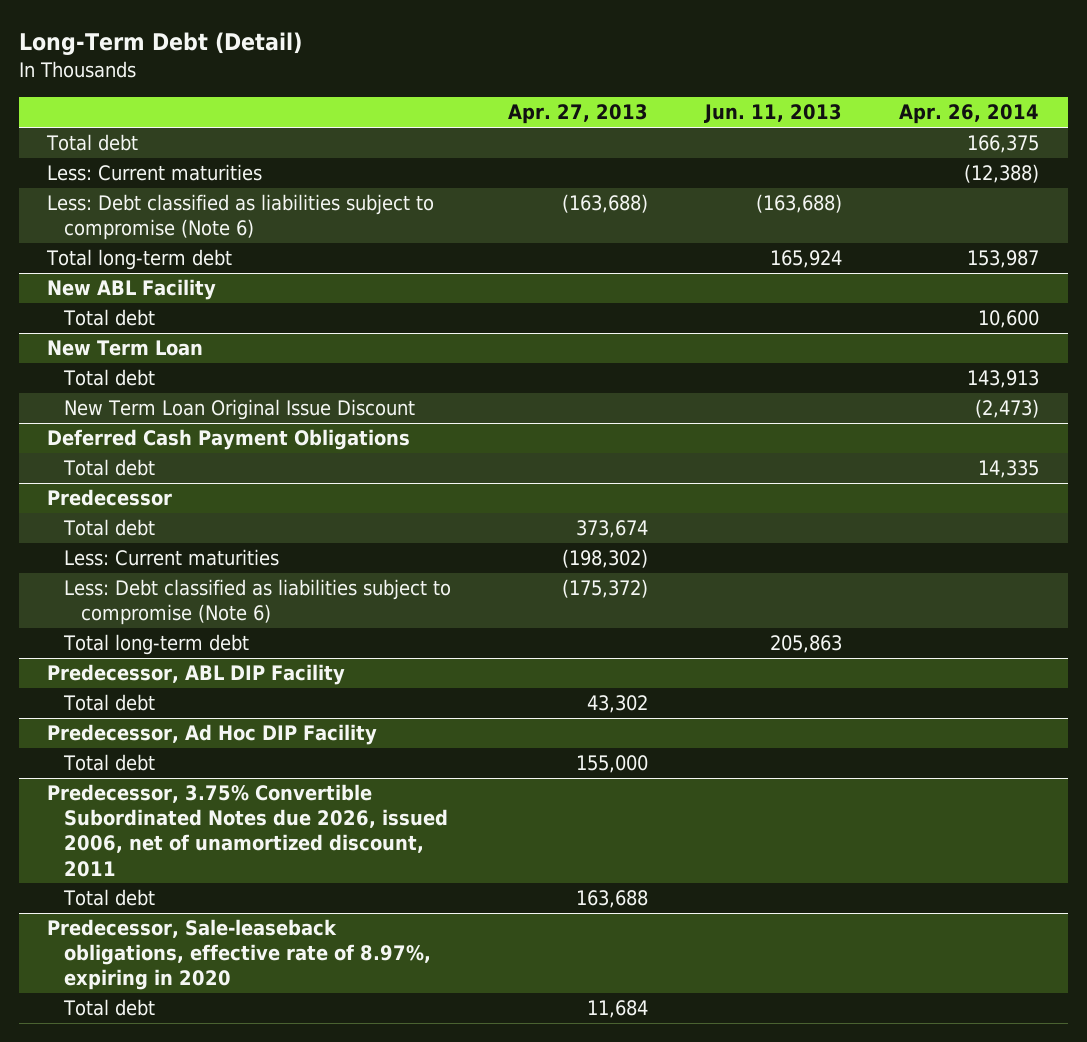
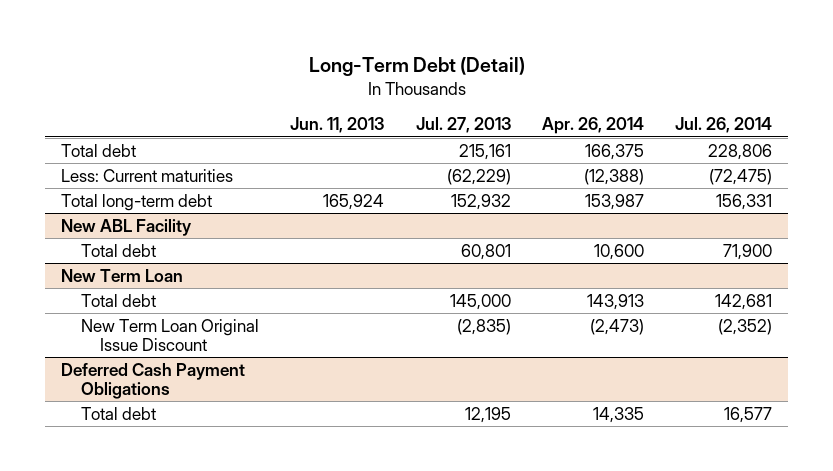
[508,104,649,125] Apr. 27, 2013 -> none
none -> [415,117,511,134] Jul. 27, 2013
none -> [675,117,773,134] Jul. 26, 2014
[47,194,435,241] Less: Debt classified as liabilities subject to compromise (Note 6) -> none
[47,489,173,507] Predecessor -> none
[63,519,156,537] Total debt -> none
[64,549,280,567] Less: Current maturities -> none
[64,579,452,626] Less: Debt classified as liabilities subject to compromise (Note 6) -> none
[63,634,250,656] Total long-term debt -> none
[47,664,346,686] Predecessor, ABL DIP Facility -> none
[63,694,156,712] Total debt -> none
[47,724,378,746] Predecessor, Ad Hoc DIP Facility -> none
[63,754,156,772] Total debt -> none
[47,784,449,877] Predecessor, 3.75% Convertible Subordinated Notes due 2026, issued 2006, net of unamortized discount, 2011 -> none
[63,889,156,907] Total debt -> none
[47,919,432,991] Predecessor, Sale-leaseback obligations, effective rate of 8.97%, expiring in 2020 -> none
[63,999,156,1017] Total debt -> none

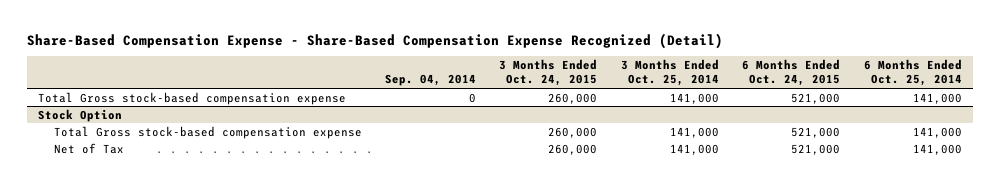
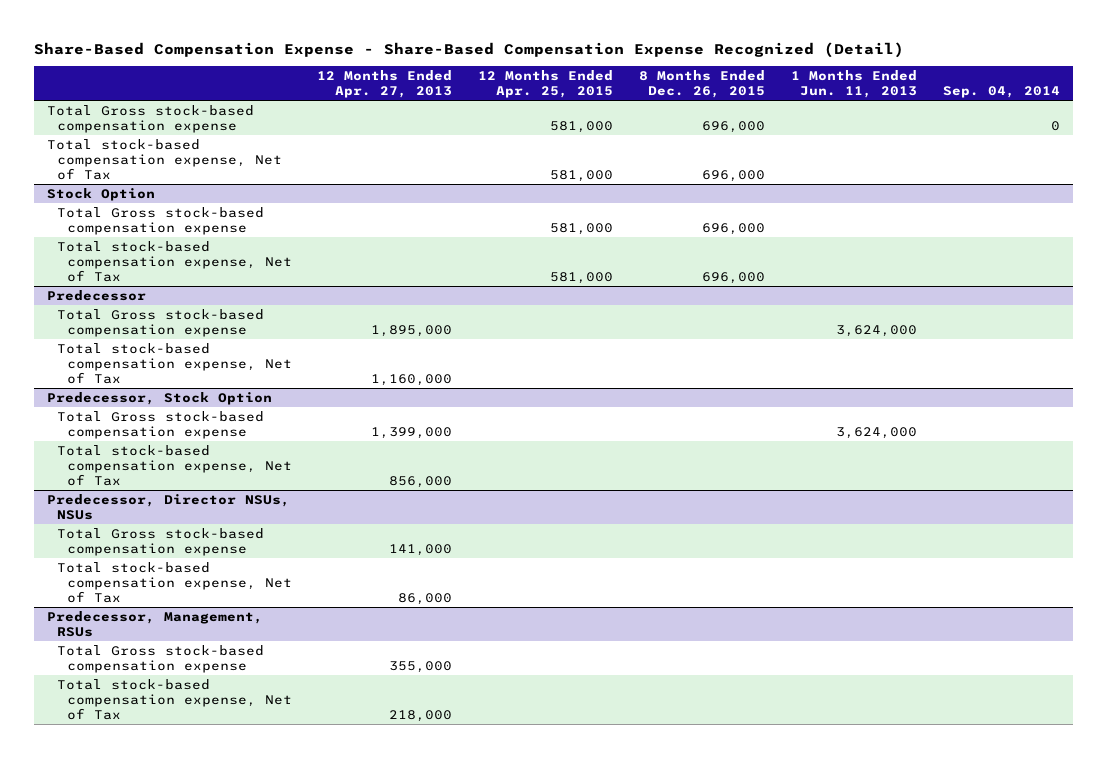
[499,59,598,87] 3 Months Ended Oct. 24, 2015 -> none
[620,59,719,87] 3 Months Ended Oct. 25, 2014 -> none
[742,59,841,87] 6 Months Ended Oct. 24, 2015 -> none
[863,59,962,87] 6 Months Ended Oct. 25, 2014 -> none
none -> [317,69,453,98] 12 Months Ended Apr. 27, 2013
none -> [478,69,614,98] 12 Months Ended Apr. 25, 2015
none -> [639,69,766,98] 8 Months Ended Dec. 26, 2015
none -> [791,69,918,98] 1 Months Ended Jun. 11, 2013
none -> [47,138,282,180] Total stock-based compensation expense, Net of Tax
[53,142,124,154] Net of Tax -> [56,240,292,282] Total stock-based compensation expense, Net of Tax
none -> [47,289,147,301] Predecessor
none -> [56,308,264,337] Total Gross stock-based compensation expense
none -> [56,342,292,384] Total stock-based compensation expense, Net of Tax
none -> [47,391,273,405] Predecessor, Stock Option
none -> [56,410,264,439] Total Gross stock-based compensation expense
none -> [56,444,292,486] Total stock-based compensation expense, Net of Tax
none -> [47,493,291,520] Predecessor, Director NSUs, NSUs
none -> [56,527,264,556] Total Gross stock-based compensation expense
none -> [56,561,292,603] Total stock-based compensation expense, Net of Tax
none -> [47,610,264,637] Predecessor, Management, RSUs
none -> [56,644,264,673] Total Gross stock-based compensation expense
none -> [56,678,292,720] Total stock-based compensation expense, Net of Tax

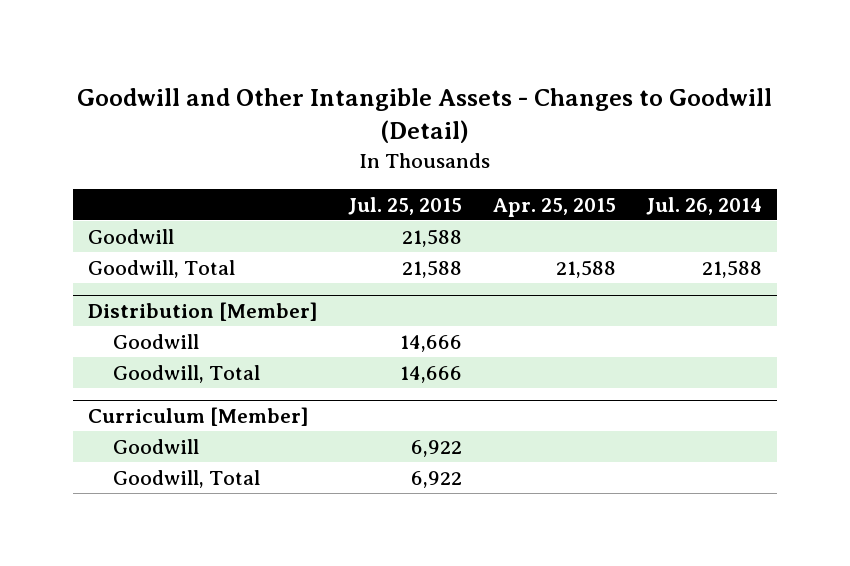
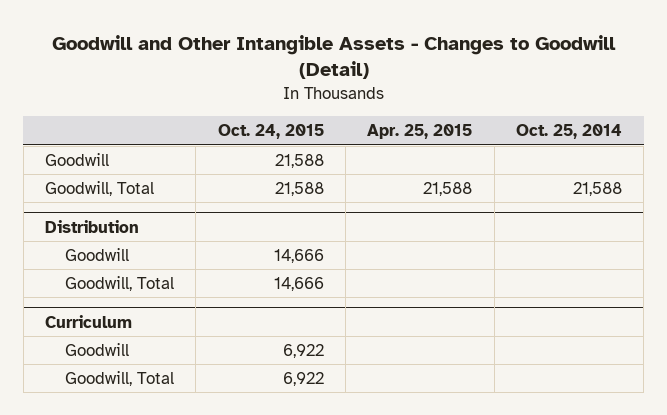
[348,196,463,215] Jul. 25, 2015 -> none
[645,196,762,215] Jul. 26, 2014 -> none
none -> [217,124,324,140] Oct. 24, 2015
none -> [516,124,623,140] Oct. 25, 2014
[88,302,319,322] Distribution [Member] -> [45,219,140,233] Distribution
[88,407,310,427] Curriculum [Member] -> [45,314,133,328] Curriculum

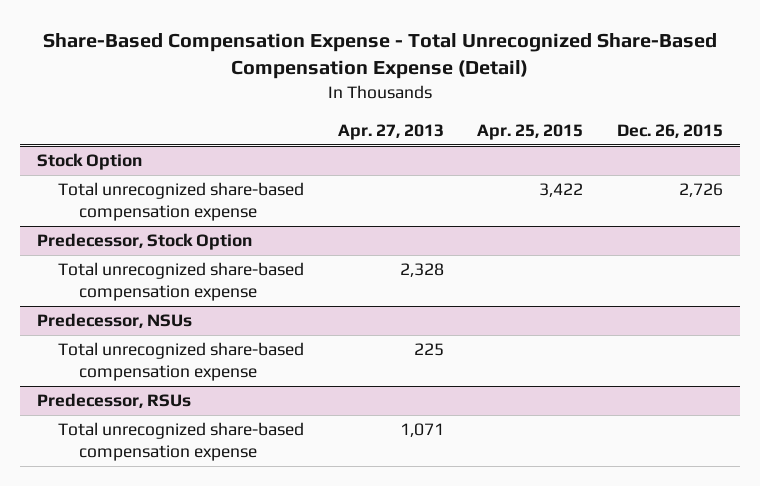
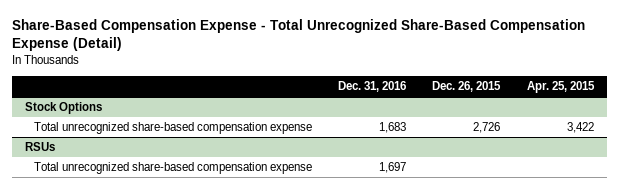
[337,123,444,140] Apr. 27, 2013 -> none
none -> [338,81,407,93] Dec. 31, 2016
[36,153,142,171] Stock Option -> [24,102,102,115] Stock Options
[36,233,252,251] Predecessor, Stock Option -> none
[58,262,305,302] Total unrecognized share-based compensation expense -> none
[36,313,192,329] Predecessor, NSUs -> none
[58,342,305,382] Total unrecognized share-based compensation expense -> none
[36,393,191,409] Predecessor, RSUs -> [24,142,55,152] RSUs

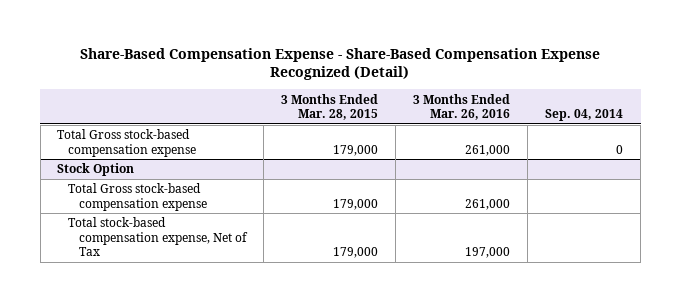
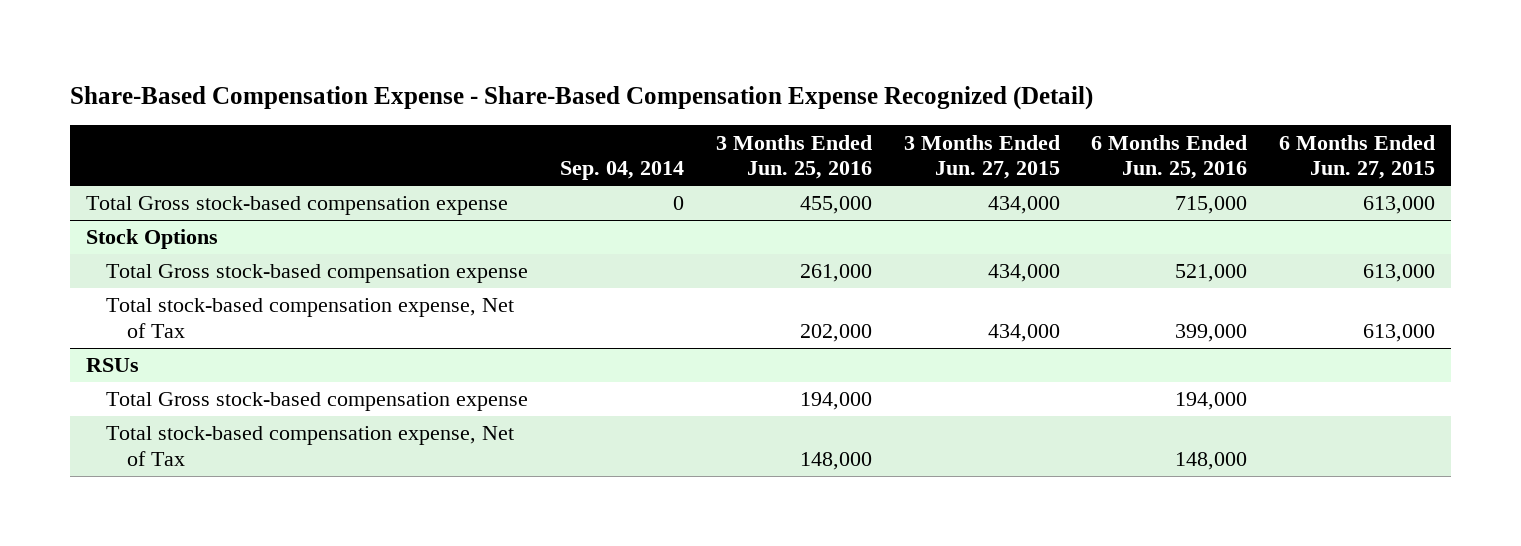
[281,93,379,121] 3 Months Ended Mar. 28, 2015 -> none
[413,93,511,121] 3 Months Ended Mar. 26, 2016 -> none
none -> [715,134,872,180] 3 Months Ended Jun. 25, 2016
none -> [903,134,1060,180] 3 Months Ended Jun. 27, 2015
none -> [1091,134,1248,180] 6 Months Ended Jun. 25, 2016
none -> [1279,134,1436,180] 6 Months Ended Jun. 27, 2015
[57,163,135,177] Stock Option -> [85,229,218,250] Stock Options
none -> [85,358,139,373] RSUs
none -> [106,392,529,412] Total Gross stock-based compensation expense
none -> [106,426,515,466] Total stock-based compensation expense, Net of Tax

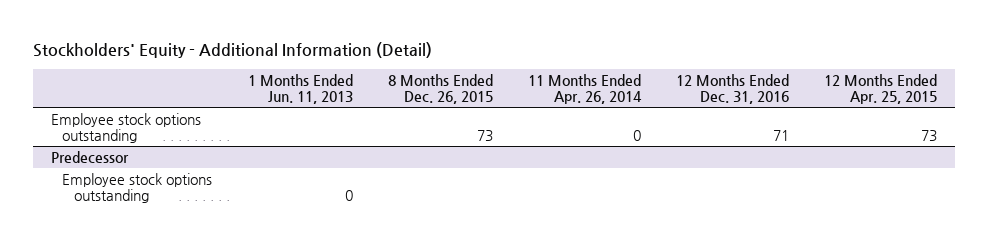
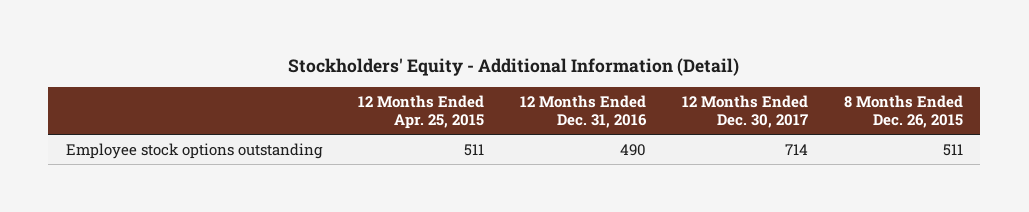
[247,73,353,104] 1 Months Ended Jun. 11, 2013 -> none
[528,73,643,104] 11 Months Ended Apr. 26, 2014 -> none
none -> [681,95,808,129] 12 Months Ended Dec. 30, 2017
[50,151,129,164] Predecessor -> none
[62,173,213,204] Employee stock options outstanding -> none
[476,130,493,143] 73 -> [942,144,963,157] 511
[773,130,790,142] 71 -> [619,144,646,157] 490
[921,130,938,143] 73 -> [464,144,485,157] 511

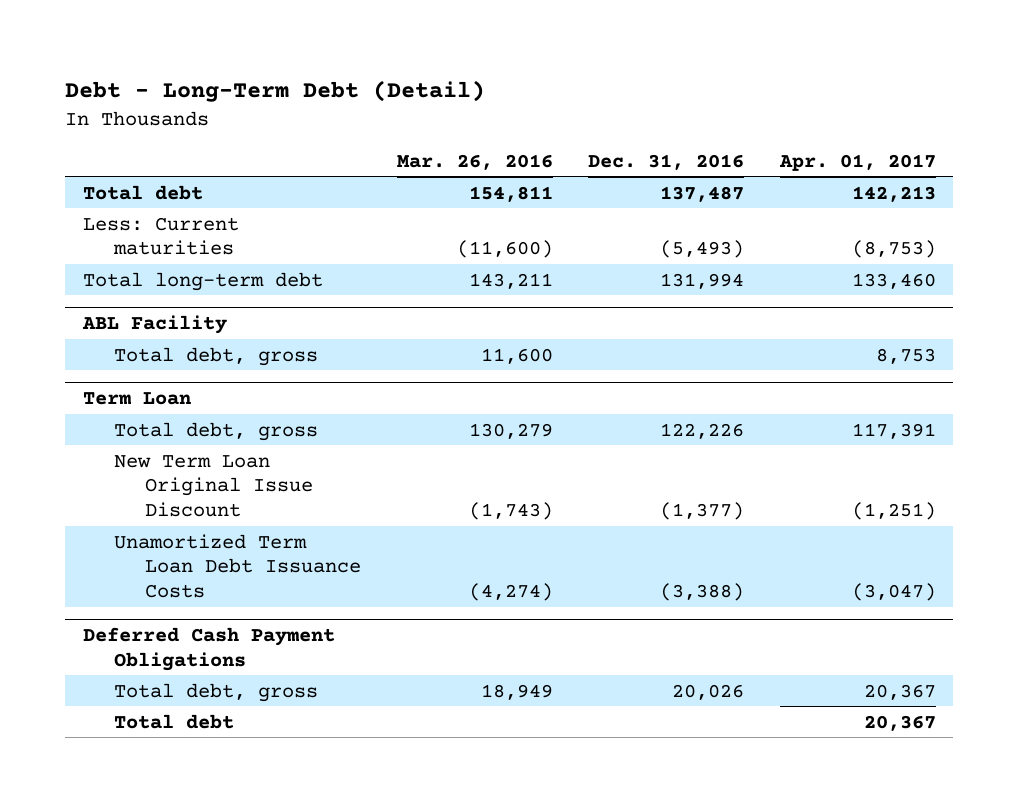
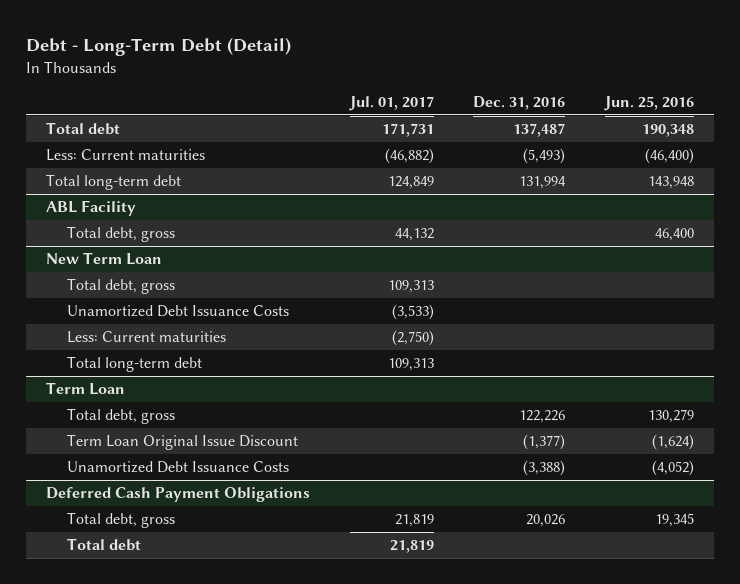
[396,153,553,170] Mar. 26, 2016 -> none
[778,153,936,171] Apr. 01, 2017 -> none
none -> [348,96,434,112] Jul. 01, 2017
none -> [603,96,694,112] Jun. 25, 2016
none -> [45,252,162,266] New Term Loan
none -> [67,278,176,295] Total debt, gross
none -> [67,305,290,318] Unamortized Debt Issuance Costs
none -> [67,331,227,344] Less: Current maturities
none -> [67,356,203,373] Total long-term debt
[113,454,314,518] New Term Loan Original Issue Discount -> [67,434,299,451] Term Loan Original Issue Discount
[113,533,362,599] Unamortized Term Loan Debt Issuance Costs -> [67,461,290,474] Unamortized Debt Issuance Costs

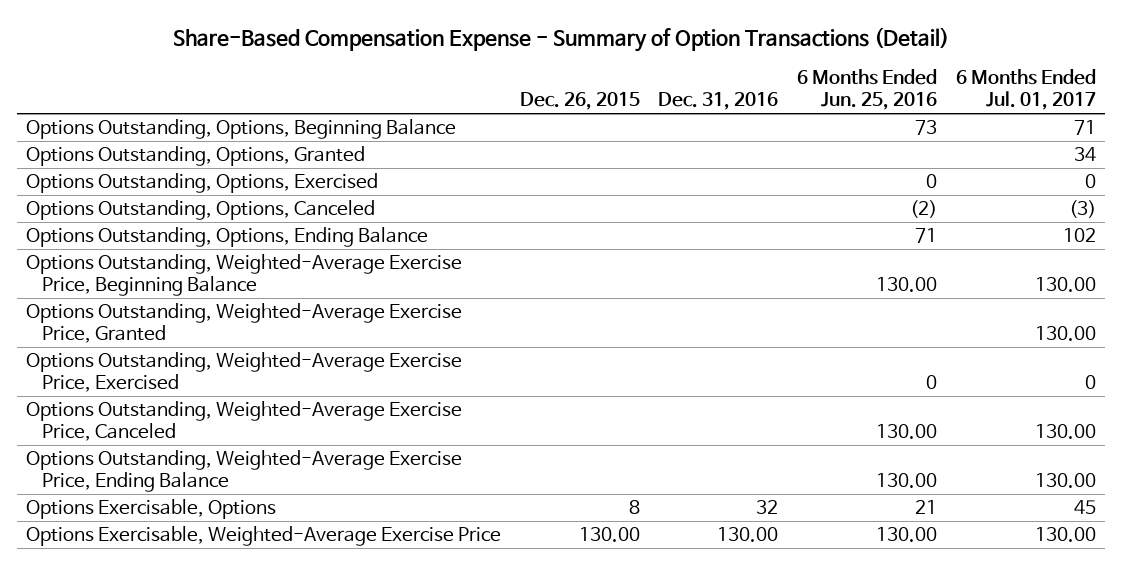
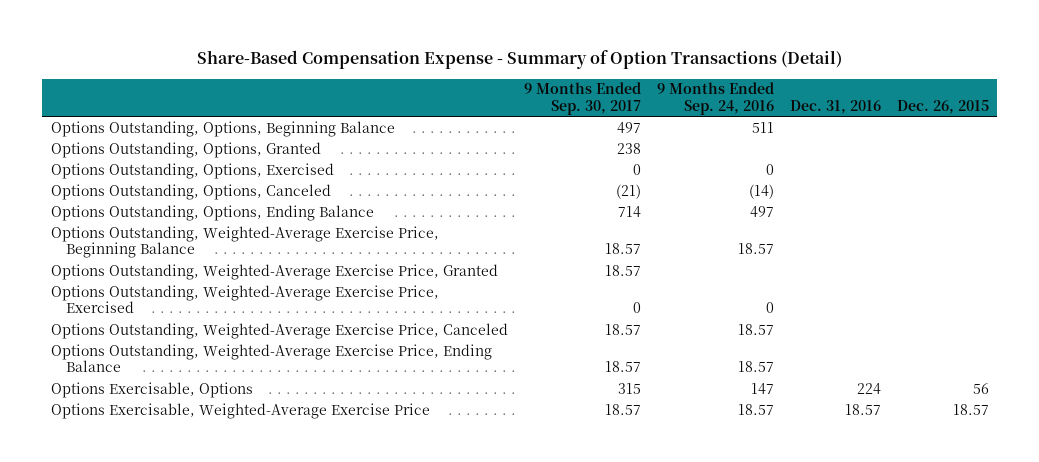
[797,69,938,111] 6 Months Ended Jun. 25, 2016 -> none
[955,69,1096,111] 6 Months Ended Jul. 01, 2017 -> none
none -> [523,82,641,115] 9 Months Ended Sep. 30, 2017
none -> [656,82,774,115] 9 Months Ended Sep. 24, 2016
[628,500,640,515] 8 -> [972,382,989,394] 56
[756,500,779,515] 32 -> [856,382,881,394] 224
[578,527,640,543] 130.00 -> [952,403,989,415] 18.57
[717,527,779,543] 130.00 -> [844,403,881,415] 18.57

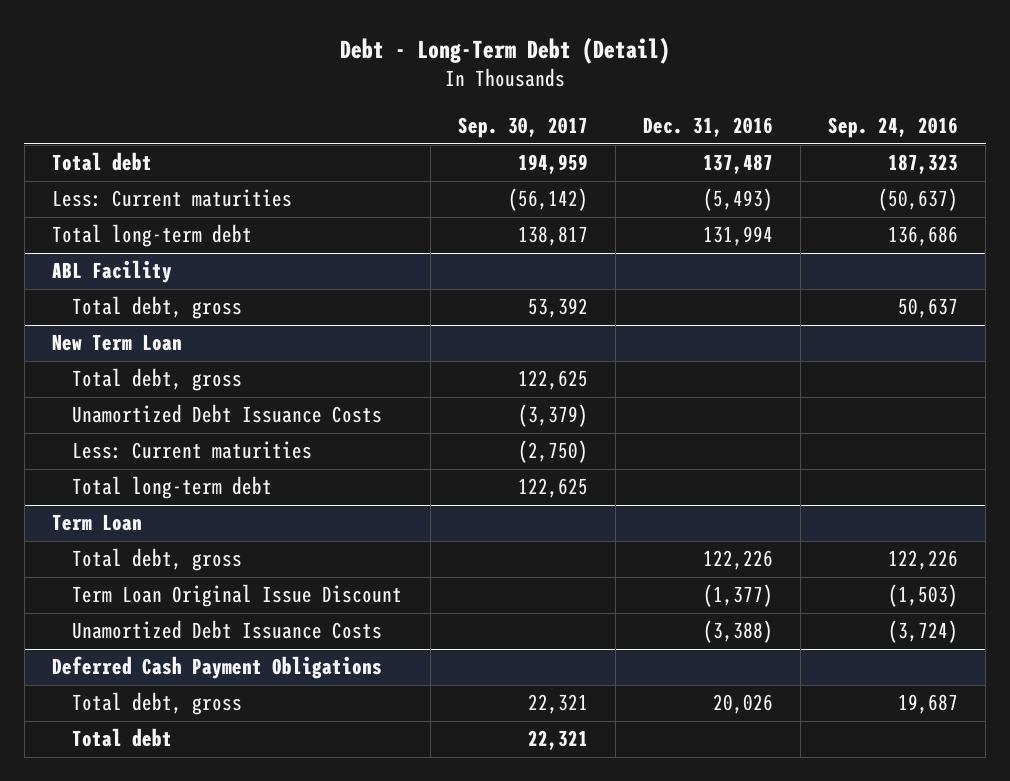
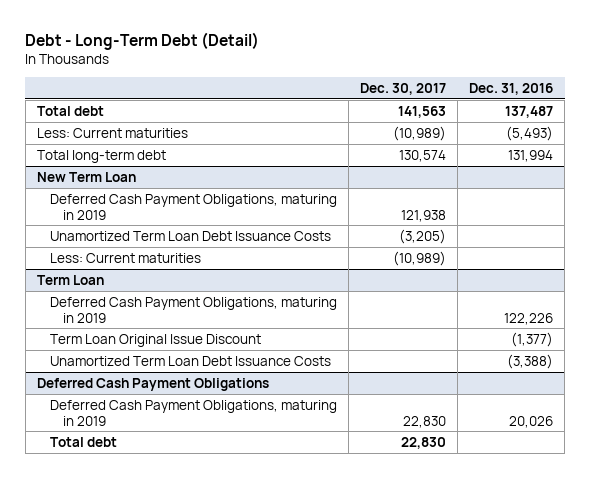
[457,117,588,139] Sep. 30, 2017 -> none
[828,117,959,139] Sep. 24, 2016 -> none
none -> [359,83,446,96] Dec. 30, 2017
[52,260,173,284] ABL Facility -> none
[72,296,243,320] Total debt, gross -> none
[72,368,243,392] Total debt, gross -> [49,193,337,220] Deferred Cash Payment Obligations, maturing in 2019
[72,404,383,424] Unamortized Debt Issuance Costs -> [49,230,331,241] Unamortized Term Loan Debt Issuance Costs
[72,476,273,500] Total long-term debt -> none
[72,548,243,572] Total debt, gross -> [49,296,337,323] Deferred Cash Payment Obligations, maturing in 2019
[72,620,383,640] Unamortized Debt Issuance Costs -> [49,355,331,366] Unamortized Term Loan Debt Issuance Costs
[72,692,243,716] Total debt, gross -> [49,399,337,426] Deferred Cash Payment Obligations, maturing in 2019

